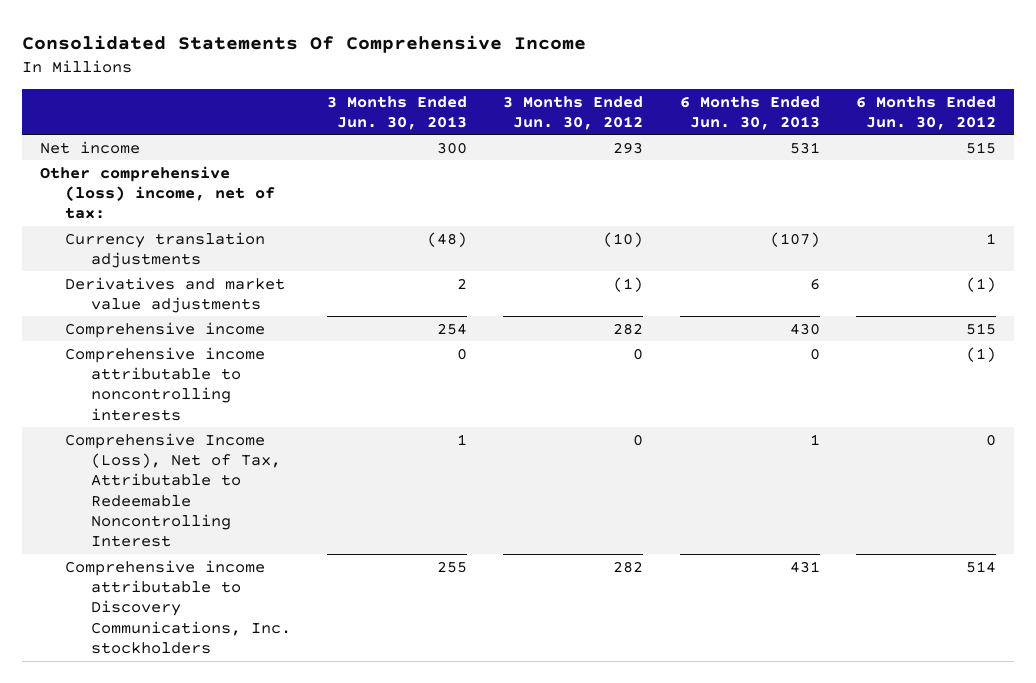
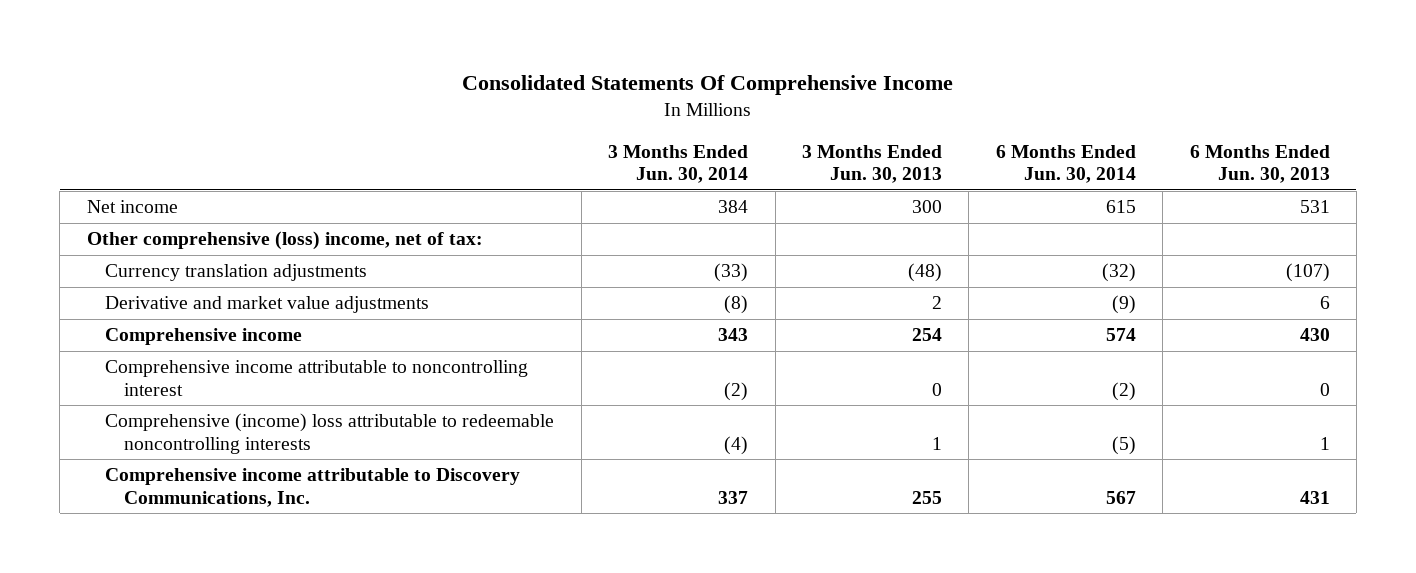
[503,95,644,130] 3 Months Ended Jun. 30, 2012 -> none
[856,95,997,130] 6 Months Ended Jun. 30, 2012 -> none
none -> [608,144,749,183] 3 Months Ended Jun. 30, 2014
none -> [995,144,1136,183] 6 Months Ended Jun. 30, 2014
[65,276,286,313] Derivatives and market value adjustments -> [105,296,430,314] Derivative and market value adjustments
[65,346,266,421] Comprehensive income attributable to noncontrolling interests -> [105,360,529,396] Comprehensive income attributable to noncontrolling interest
[65,432,281,548] Comprehensive Income (Loss), Net of Tax, Attributable to Redeemable Noncontrolling Interest -> [105,413,555,454] Comprehensive (income) loss attributable to redeemable noncontrolling interests
[65,559,291,655] Comprehensive income attributable to Discovery Communications, Inc. stockholders -> [105,468,521,507] Comprehensive income attributable to Discovery Communications, Inc.

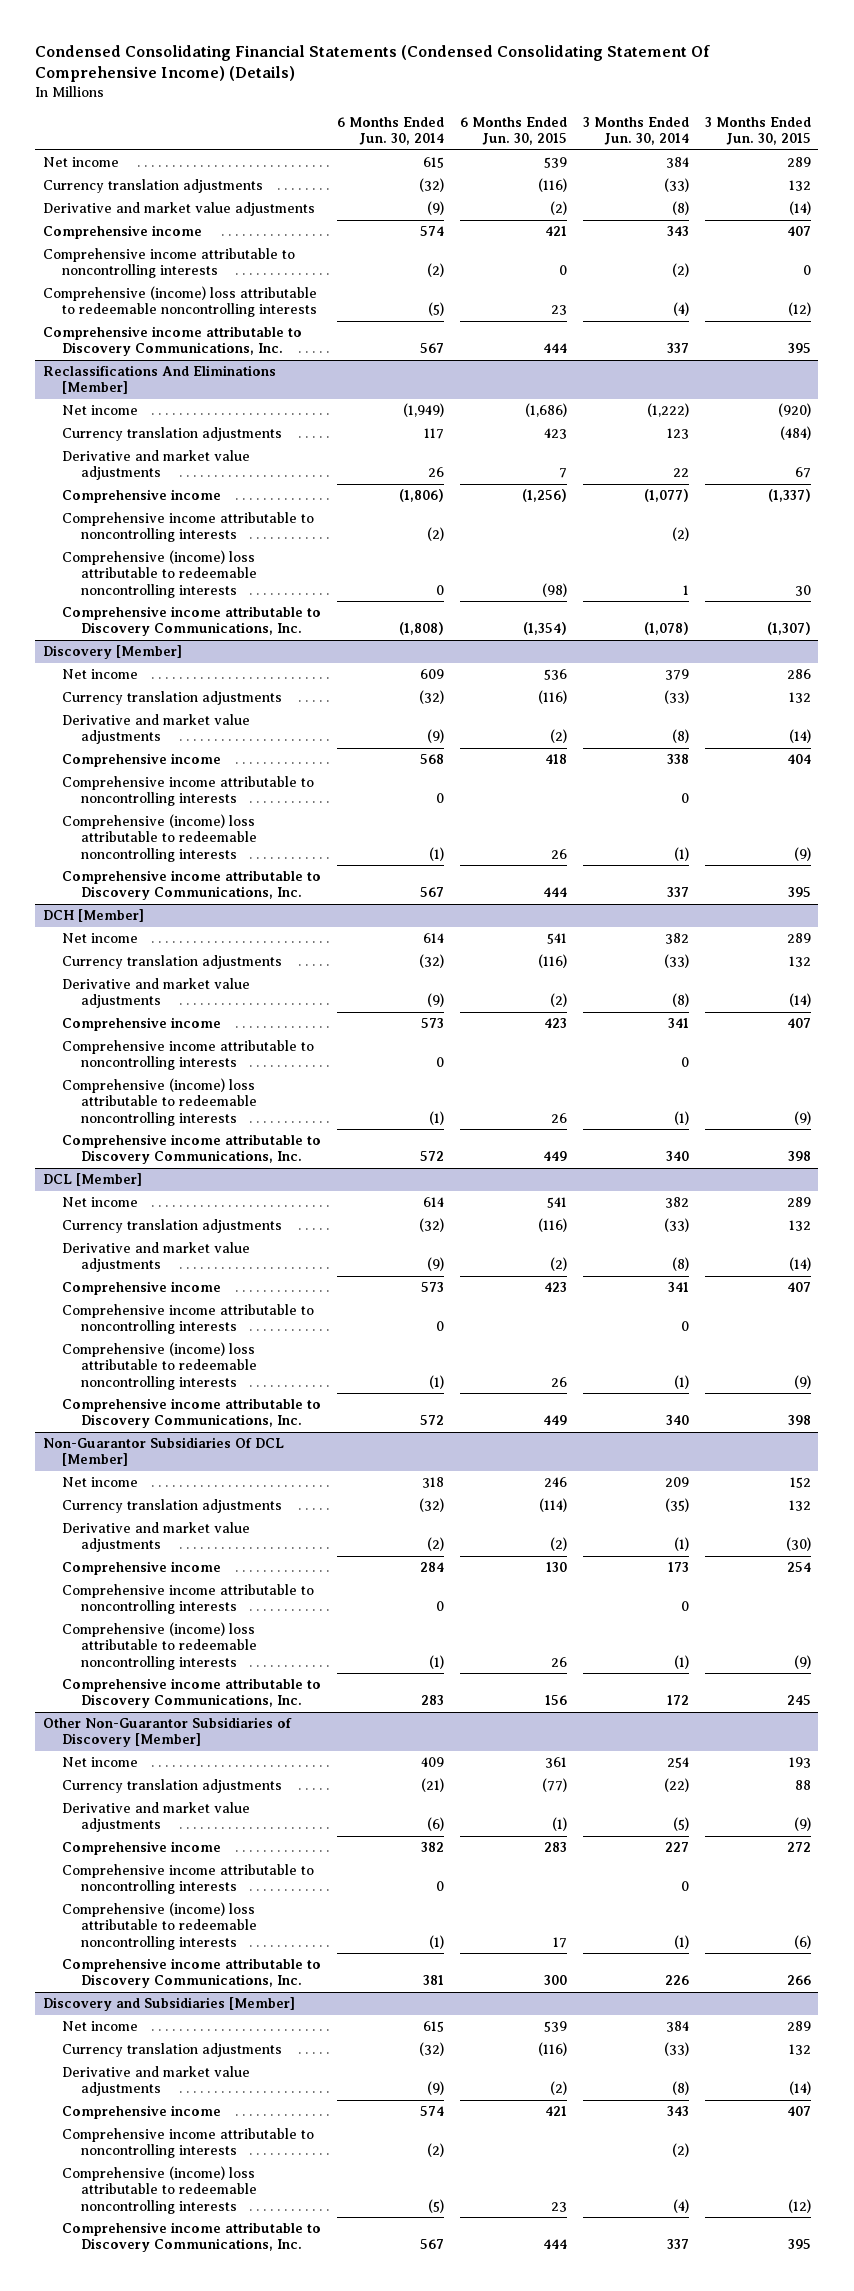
[462,74,954,95] Consolidated Statements Of Comprehensive Income -> [35,44,711,83] Condensed Consolidating Financial Statements (Condensed Consolidating Statement Of Comprehensive Income) (Details)
[801,144,942,183] 3 Months Ended Jun. 30, 2013 -> none
[1189,144,1330,183] 6 Months Ended Jun. 30, 2013 -> none
none -> [459,116,567,146] 6 Months Ended Jun. 30, 2015
none -> [704,116,811,146] 3 Months Ended Jun. 30, 2015
[86,231,483,251] Other comprehensive (loss) income, net of tax: -> none
[105,360,529,396] Comprehensive income attributable to noncontrolling interest -> [43,248,296,279] Comprehensive income attributable to noncontrolling interests
none -> [43,365,277,395] Reclassifications And Eliminations [Member]
none -> [61,405,138,416] Net income
none -> [61,427,282,442] Currency translation adjustments
none -> [61,450,250,481] Derivative and market value adjustments
none -> [61,489,221,504] Comprehensive income
none -> [61,512,314,543] Comprehensive income attributable to noncontrolling interests
none -> [61,550,257,598] Comprehensive (income) loss attributable to redeemable noncontrolling interests
none -> [61,606,321,637] Comprehensive income attributable to Discovery Communications, Inc.
none -> [43,645,183,660] Discovery [Member]
none -> [61,669,138,680] Net income
none -> [61,691,282,706] Currency translation adjustments
none -> [61,714,250,745] Derivative and market value adjustments
none -> [61,753,221,768] Comprehensive income
none -> [61,776,314,807] Comprehensive income attributable to noncontrolling interests
none -> [61,814,257,862] Comprehensive (income) loss attributable to redeemable noncontrolling interests
none -> [61,870,321,901] Comprehensive income attributable to Discovery Communications, Inc.
none -> [43,909,145,923] DCH [Member]
none -> [61,933,138,944] Net income
none -> [61,955,282,970] Currency translation adjustments
none -> [61,978,250,1009] Derivative and market value adjustments
none -> [61,1017,221,1032] Comprehensive income
none -> [61,1040,314,1071] Comprehensive income attributable to noncontrolling interests
none -> [61,1078,257,1126] Comprehensive (income) loss attributable to redeemable noncontrolling interests
none -> [61,1134,321,1165] Comprehensive income attributable to Discovery Communications, Inc.
none -> [43,1173,143,1187] DCL [Member]
none -> [61,1197,138,1208] Net income
none -> [61,1219,282,1234] Currency translation adjustments
none -> [61,1242,250,1273] Derivative and market value adjustments
none -> [61,1281,221,1296] Comprehensive income
none -> [61,1304,314,1335] Comprehensive income attributable to noncontrolling interests
none -> [61,1342,257,1390] Comprehensive (income) loss attributable to redeemable noncontrolling interests
none -> [61,1398,321,1429] Comprehensive income attributable to Discovery Communications, Inc.
none -> [43,1437,285,1467] Non-Guarantor Subsidiaries Of DCL [Member]
none -> [61,1477,138,1488] Net income
none -> [61,1499,282,1514] Currency translation adjustments
none -> [61,1522,250,1553] Derivative and market value adjustments
none -> [61,1561,221,1576] Comprehensive income
none -> [61,1584,314,1615] Comprehensive income attributable to noncontrolling interests
none -> [61,1622,257,1670] Comprehensive (income) loss attributable to redeemable noncontrolling interests
none -> [61,1678,321,1709] Comprehensive income attributable to Discovery Communications, Inc.
none -> [43,1717,293,1748] Other Non-Guarantor Subsidiaries of Discovery [Member]
none -> [61,1757,138,1768] Net income
none -> [61,1779,282,1794] Currency translation adjustments
none -> [61,1802,250,1833] Derivative and market value adjustments
none -> [61,1841,221,1856] Comprehensive income
none -> [61,1864,314,1895] Comprehensive income attributable to noncontrolling interests
none -> [61,1902,257,1950] Comprehensive (income) loss attributable to redeemable noncontrolling interests
none -> [61,1958,321,1989] Comprehensive income attributable to Discovery Communications, Inc.
none -> [43,1997,296,2012] Discovery and Subsidiaries [Member]
none -> [61,2021,138,2032] Net income
none -> [61,2043,282,2058] Currency translation adjustments
none -> [61,2066,250,2097] Derivative and market value adjustments
none -> [61,2105,221,2120] Comprehensive income
none -> [61,2128,314,2159] Comprehensive income attributable to noncontrolling interests
none -> [61,2166,257,2214] Comprehensive (income) loss attributable to redeemable noncontrolling interests
none -> [61,2222,321,2253] Comprehensive income attributable to Discovery Communications, Inc.

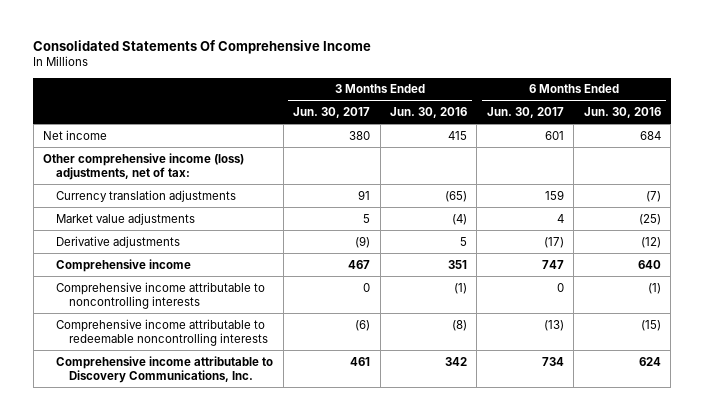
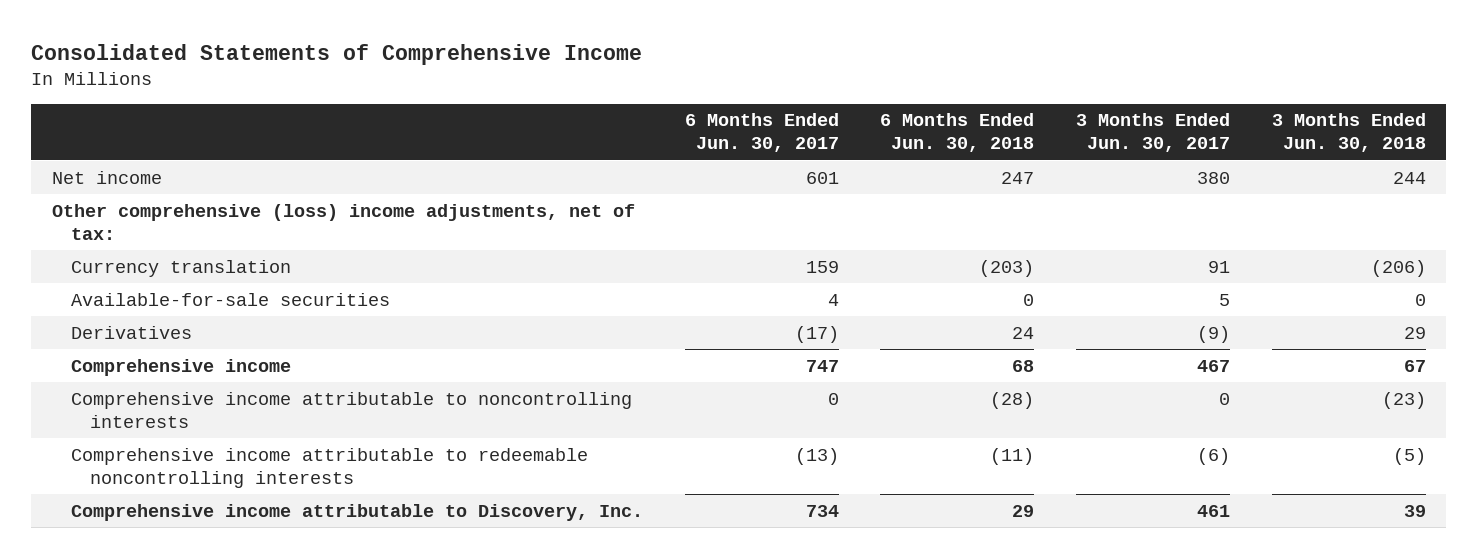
[33,39,372,54] Consolidated Statements Of Comprehensive Income -> [31,44,643,66] Consolidated Statements of Comprehensive Income
[390,107,468,119] Jun. 30, 2016 -> none
[583,107,661,119] Jun. 30, 2016 -> none
none -> [880,113,1035,153] 6 Months Ended Jun. 30, 2018
none -> [1271,113,1426,153] 3 Months Ended Jun. 30, 2018
[43,152,245,180] Other comprehensive income (loss) adjustments, net of tax: -> [52,203,636,240] Other comprehensive (loss) income adjustments, net of tax:
[56,189,237,202] Currency translation adjustments -> [71,259,292,277] Currency translation
[56,212,196,225] Market value adjustments -> [71,292,391,306] Available-for-sale securities
[56,235,181,248] Derivative adjustments -> [71,325,193,339] Derivatives
[56,355,274,383] Comprehensive income attributable to Discovery Communications, Inc. -> [71,503,644,521] Comprehensive income attributable to Discovery, Inc.

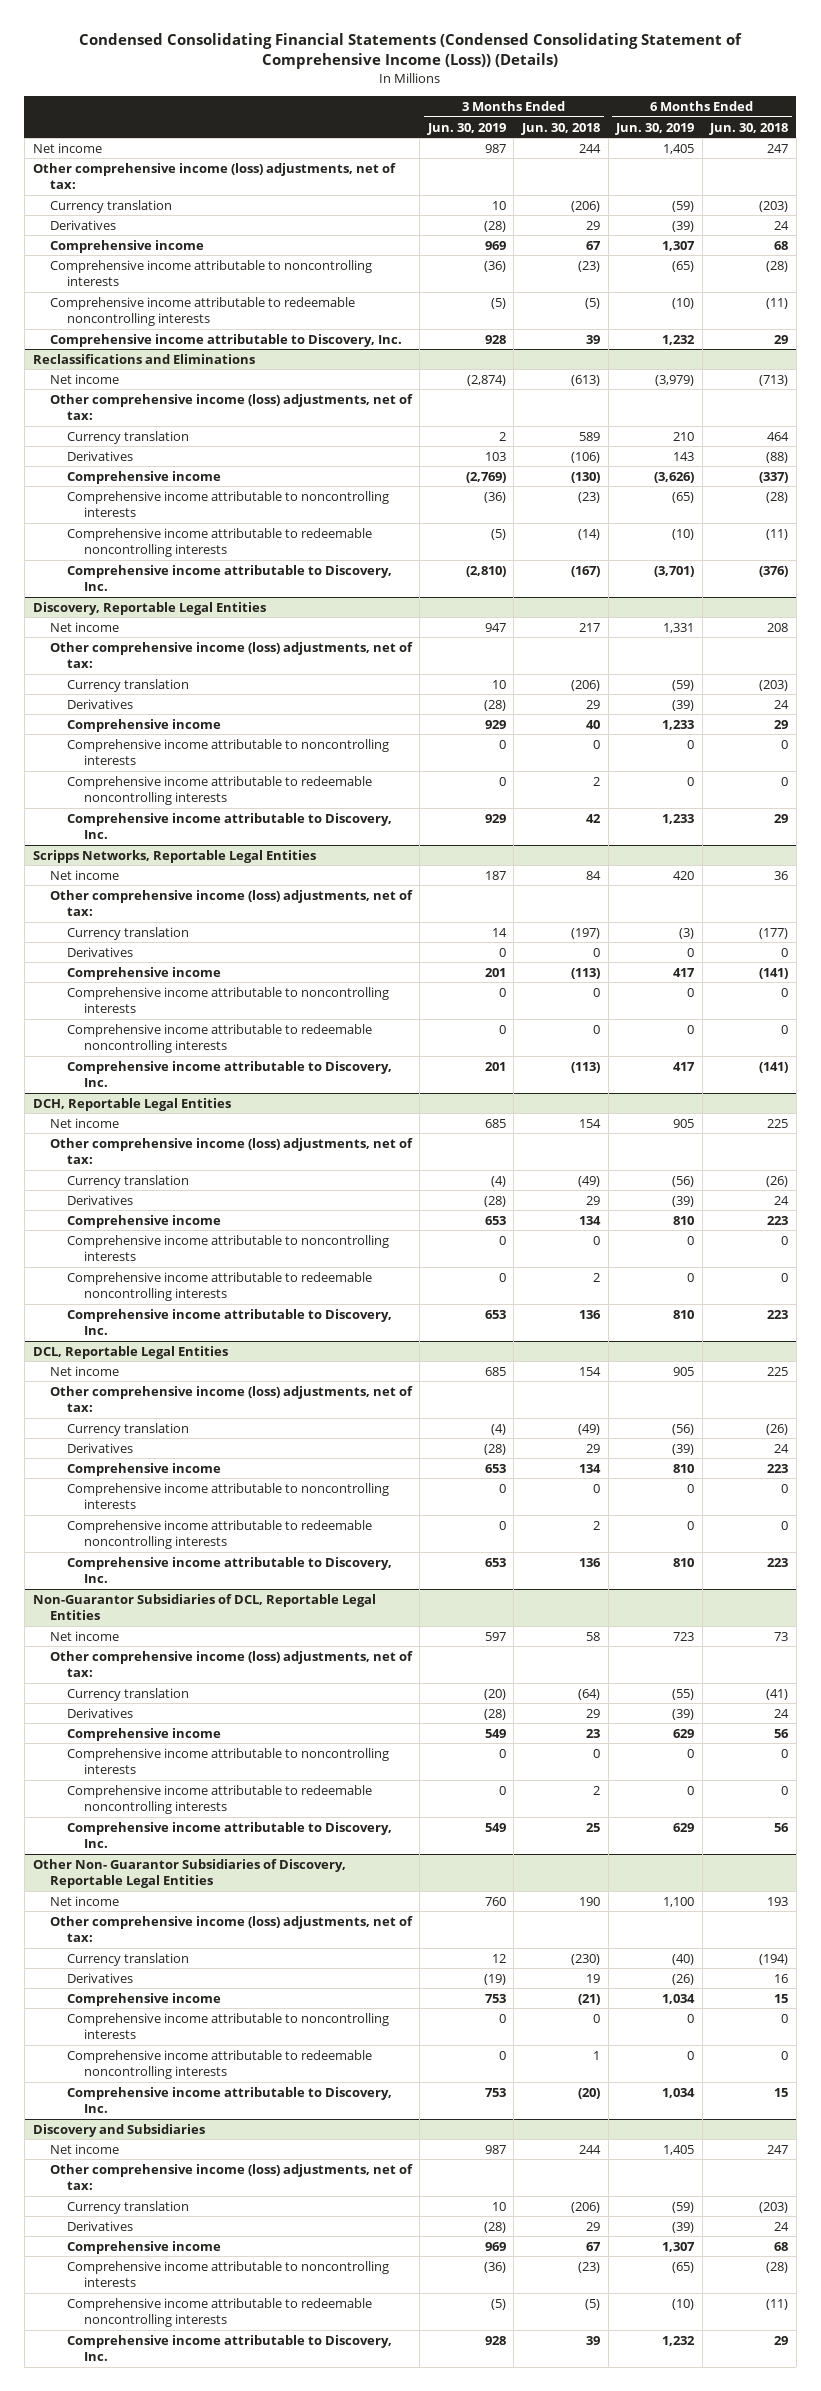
[31,44,643,66] Consolidated Statements of Comprehensive Income -> [79,32,743,70] Condensed Consolidating Financial Statements (Condensed Consolidating Statement of Comprehensive Income (Loss)) (Details)
[684,113,839,153] 6 Months Ended Jun. 30, 2017 -> none
[1075,113,1230,153] 3 Months Ended Jun. 30, 2017 -> none
none -> [426,122,506,135] Jun. 30, 2019
none -> [615,122,695,135] Jun. 30, 2019
[52,203,636,240] Other comprehensive (loss) income adjustments, net of tax: -> [32,162,396,189] Other comprehensive income (loss) adjustments, net of tax:
[71,292,391,306] Available-for-sale securities -> none
none -> [32,353,255,364] Reclassifications and Eliminations
none -> [49,373,119,384] Net income
none -> [49,393,413,420] Other comprehensive income (loss) adjustments, net of tax:
none -> [66,430,189,444] Currency translation
none -> [66,450,133,461] Derivatives
none -> [66,470,221,484] Comprehensive income
none -> [66,490,389,517] Comprehensive income attributable to noncontrolling interests
none -> [66,527,372,557] Comprehensive income attributable to redeemable noncontrolling interests
none -> [66,564,392,591] Comprehensive income attributable to Discovery, Inc.
none -> [32,601,266,615] Discovery, Reportable Legal Entities
none -> [49,621,119,632] Net income
none -> [49,641,413,668] Other comprehensive income (loss) adjustments, net of tax:
none -> [66,678,189,692] Currency translation
none -> [66,698,133,709] Derivatives
none -> [66,718,221,732] Comprehensive income
none -> [66,738,389,765] Comprehensive income attributable to noncontrolling interests
none -> [66,775,372,805] Comprehensive income attributable to redeemable noncontrolling interests
none -> [66,812,392,839] Comprehensive income attributable to Discovery, Inc.
none -> [32,849,316,863] Scripps Networks, Reportable Legal Entities
none -> [49,869,119,880] Net income
none -> [49,889,413,916] Other comprehensive income (loss) adjustments, net of tax:
none -> [66,926,189,940] Currency translation
none -> [66,946,133,957] Derivatives
none -> [66,966,221,980] Comprehensive income
none -> [66,986,389,1013] Comprehensive income attributable to noncontrolling interests
none -> [66,1023,372,1053] Comprehensive income attributable to redeemable noncontrolling interests
none -> [66,1060,392,1087] Comprehensive income attributable to Discovery, Inc.
none -> [32,1097,231,1111] DCH, Reportable Legal Entities
none -> [49,1117,119,1128] Net income
none -> [49,1137,413,1164] Other comprehensive income (loss) adjustments, net of tax:
none -> [66,1174,189,1188] Currency translation
none -> [66,1194,133,1205] Derivatives
none -> [66,1214,221,1228] Comprehensive income
none -> [66,1234,389,1261] Comprehensive income attributable to noncontrolling interests
none -> [66,1271,372,1301] Comprehensive income attributable to redeemable noncontrolling interests
none -> [66,1308,392,1335] Comprehensive income attributable to Discovery, Inc.
none -> [32,1345,228,1359] DCL, Reportable Legal Entities
none -> [49,1365,119,1376] Net income
none -> [49,1385,413,1412] Other comprehensive income (loss) adjustments, net of tax:
none -> [66,1422,189,1436] Currency translation
none -> [66,1442,133,1453] Derivatives
none -> [66,1462,221,1476] Comprehensive income
none -> [66,1482,389,1509] Comprehensive income attributable to noncontrolling interests
none -> [66,1519,372,1549] Comprehensive income attributable to redeemable noncontrolling interests
none -> [66,1556,392,1583] Comprehensive income attributable to Discovery, Inc.
none -> [32,1593,376,1620] Non-Guarantor Subsidiaries of DCL, Reportable Legal Entities
none -> [49,1630,119,1641] Net income
none -> [49,1650,413,1677] Other comprehensive income (loss) adjustments, net of tax:
none -> [66,1687,189,1701] Currency translation
none -> [66,1707,133,1718] Derivatives
none -> [66,1727,221,1741] Comprehensive income
none -> [66,1747,389,1774] Comprehensive income attributable to noncontrolling interests
none -> [66,1784,372,1814] Comprehensive income attributable to redeemable noncontrolling interests
none -> [66,1821,392,1848] Comprehensive income attributable to Discovery, Inc.
none -> [32,1858,346,1888] Other Non- Guarantor Subsidiaries of Discovery, Reportable Legal Entities
none -> [49,1895,119,1906] Net income
none -> [49,1915,413,1942] Other comprehensive income (loss) adjustments, net of tax:
none -> [66,1952,189,1966] Currency translation
none -> [66,1972,133,1983] Derivatives
none -> [66,1992,221,2006] Comprehensive income
none -> [66,2012,389,2039] Comprehensive income attributable to noncontrolling interests
none -> [66,2049,372,2079] Comprehensive income attributable to redeemable noncontrolling interests
none -> [66,2086,392,2113] Comprehensive income attributable to Discovery, Inc.
none -> [32,2123,205,2137] Discovery and Subsidiaries
none -> [49,2143,119,2154] Net income
none -> [49,2163,413,2190] Other comprehensive income (loss) adjustments, net of tax:
none -> [66,2200,189,2214] Currency translation
none -> [66,2220,133,2231] Derivatives
none -> [66,2240,221,2254] Comprehensive income
none -> [66,2260,389,2287] Comprehensive income attributable to noncontrolling interests
none -> [66,2297,372,2327] Comprehensive income attributable to redeemable noncontrolling interests
none -> [66,2334,392,2361] Comprehensive income attributable to Discovery, Inc.

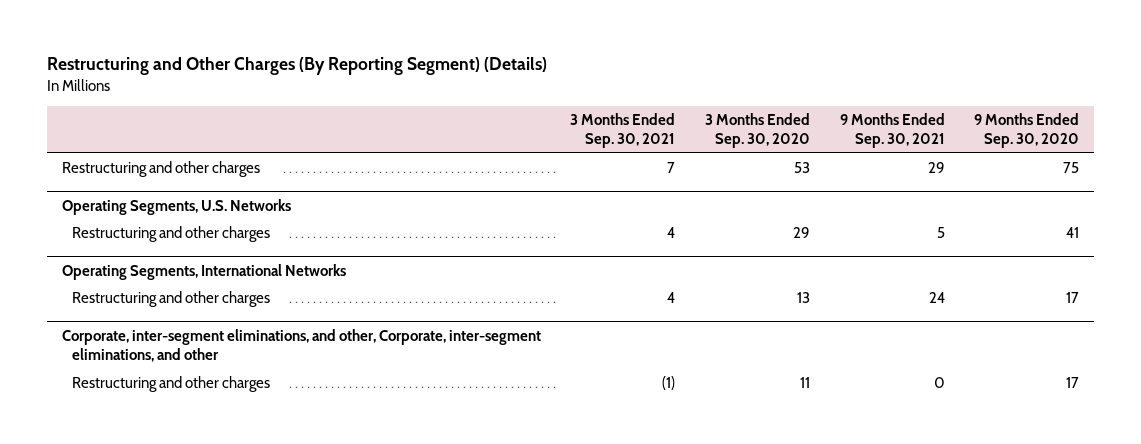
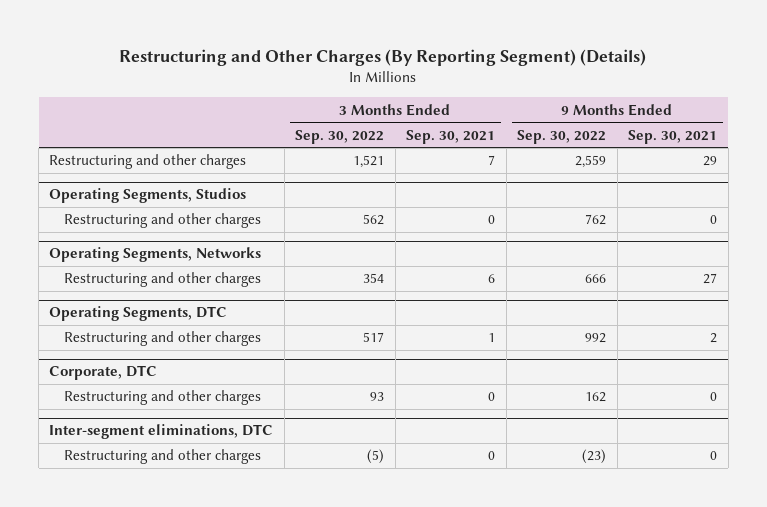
[705,112,811,149] 3 Months Ended Sep. 30, 2020 -> none
[974,112,1080,149] 9 Months Ended Sep. 30, 2020 -> none
none -> [295,129,385,144] Sep. 30, 2022
none -> [517,129,607,144] Sep. 30, 2022
[61,198,291,215] Operating Segments, U.S. Networks -> none
[61,328,541,363] Corporate, inter-segment eliminations, and other, Corporate, inter-segment eliminations, and other -> none
none -> [49,188,247,204] Operating Segments, Studios
[667,227,676,239] 4 -> [488,215,496,225] 0
[936,227,945,239] 5 -> [710,215,718,225] 0
[61,263,346,280] Operating Segments, International Networks -> [49,247,262,263] Operating Segments, Networks
[667,292,676,304] 4 -> [488,274,496,284] 6
[928,292,945,304] 24 -> [703,273,718,285] 27
none -> [49,306,228,322] Operating Segments, DTC
[662,376,676,391] (1) -> [488,333,496,343] 1
[933,377,945,389] 0 -> [710,333,718,344] 2
none -> [49,365,158,381] Corporate, DTC
none -> [63,390,261,406] Restructuring and other charges
none -> [49,424,274,440] Inter-segment eliminations, DTC
none -> [63,449,261,465] Restructuring and other charges

